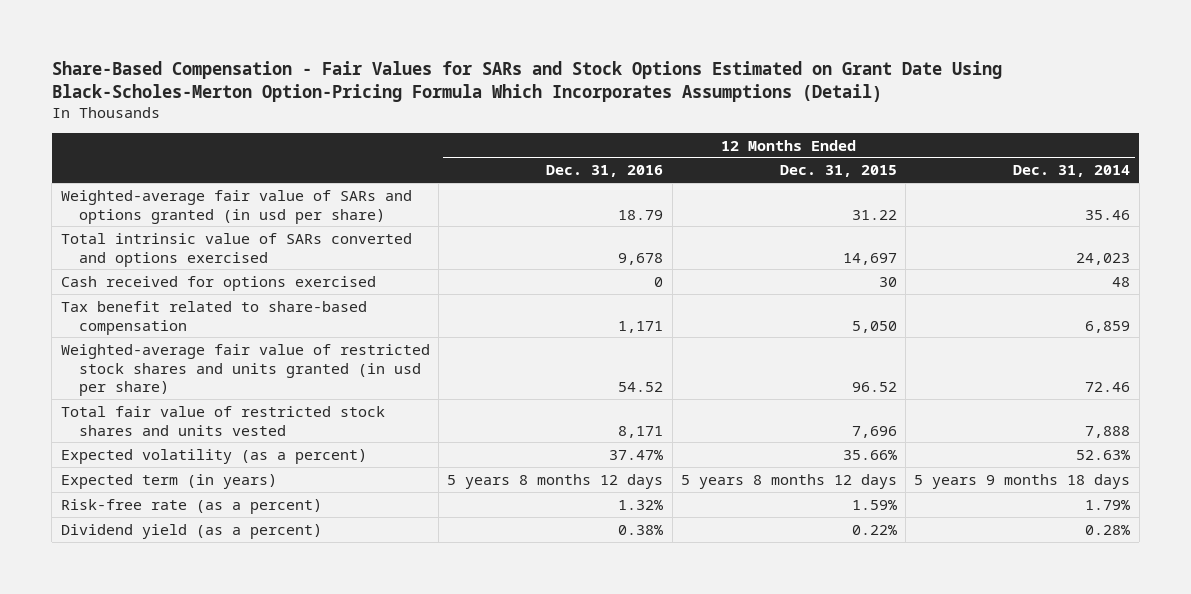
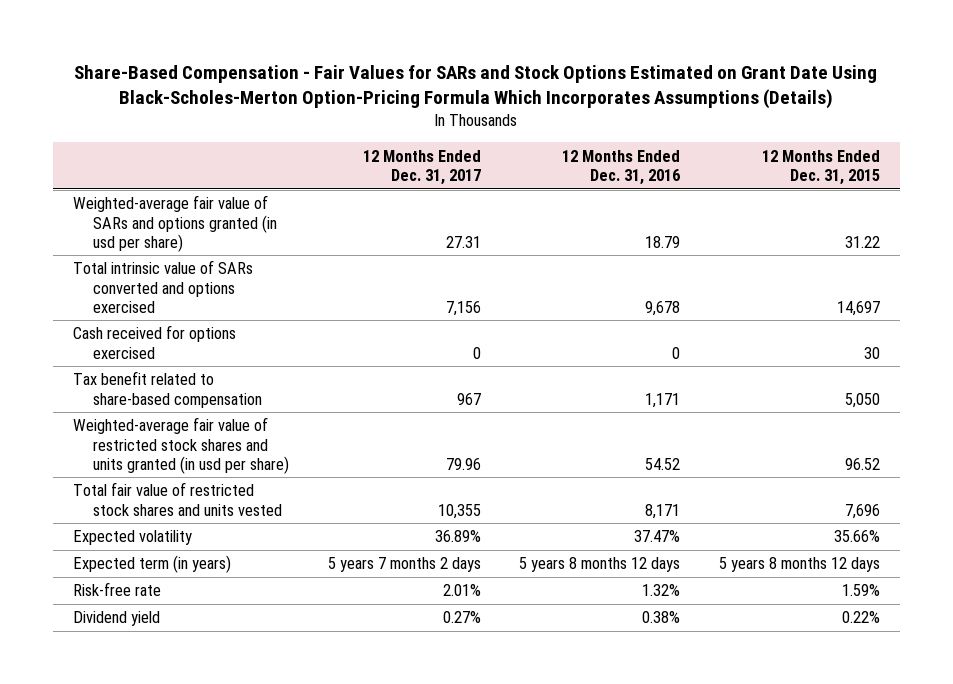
[51,60,1002,103] Share-Based Compensation - Fair Values for SARs and Stock Options Estimated on Grant Date Using Black-Scholes-Merton Option-Pricing Formula Which Incorporates Assumptions (Detail) -> [74,64,878,109] Share-Based Compensation - Fair Values for SARs and Stock Options Estimated on Grant Date Using Black-Scholes-Merton Option-Pricing Formula Which Incorporates Assumptions (Details)
[1013,165,1131,178] Dec. 31, 2014 -> none
none -> [362,149,481,185] 12 Months Ended Dec. 31, 2017
[60,448,367,464] Expected volatility (as a percent) -> [72,530,192,546] Expected volatility
[60,498,322,514] Risk-free rate (as a percent) -> [72,582,161,597] Risk-free rate
[60,523,322,539] Dividend yield (as a percent) -> [72,611,160,627] Dividend yield

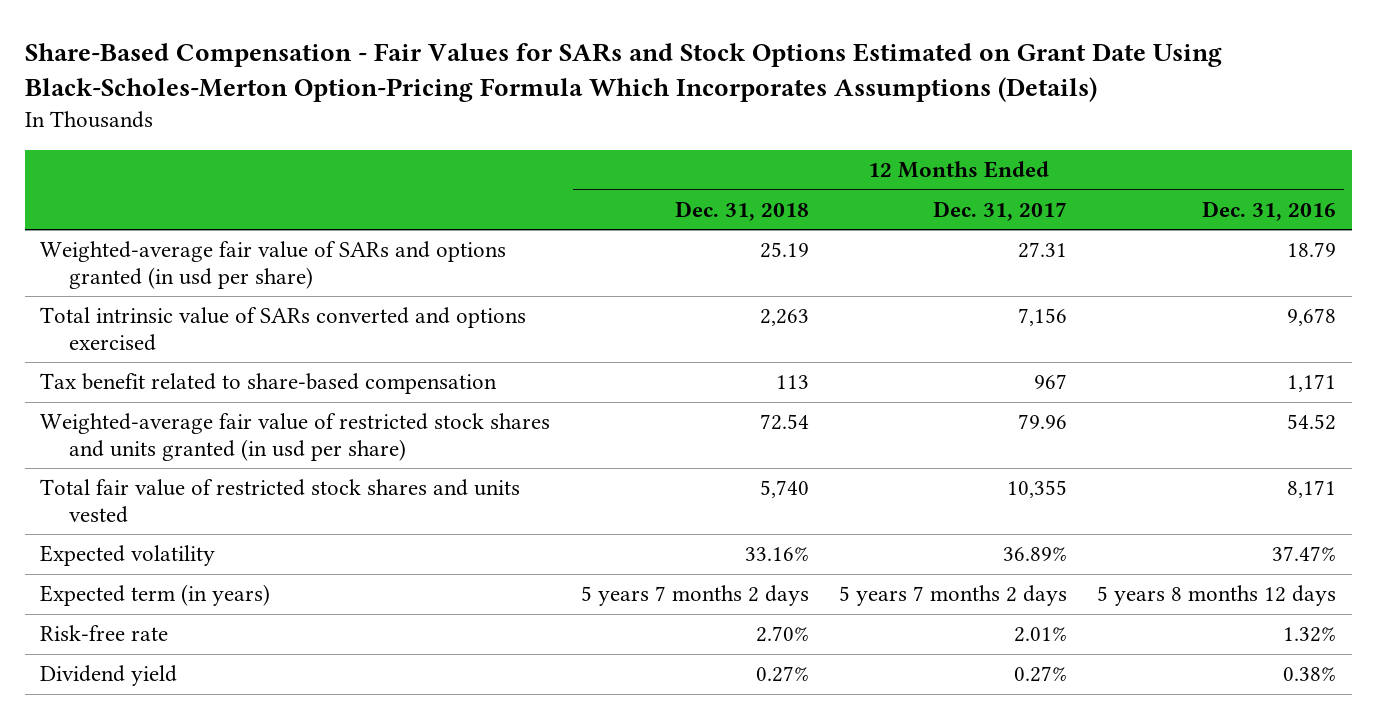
[762,149,881,185] 12 Months Ended Dec. 31, 2015 -> none
none -> [674,200,809,221] Dec. 31, 2018
[72,325,236,359] Cash received for options exercised -> none

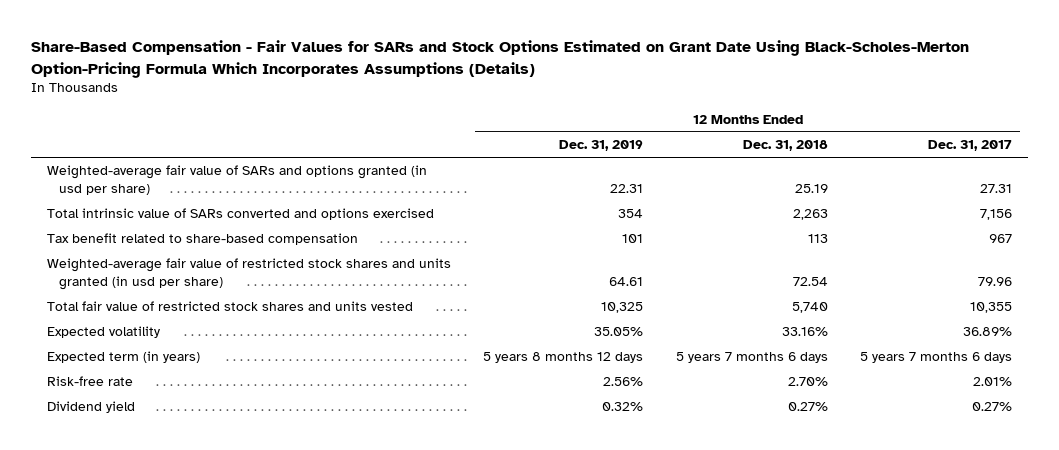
[1202,200,1337,221] Dec. 31, 2016 -> none
none -> [559,140,644,152] Dec. 31, 2019
[580,585,809,607] 5 years 7 months 2 days -> [675,352,828,364] 5 years 7 months 6 days
[839,585,1068,607] 5 years 7 months 2 days -> [860,352,1013,364] 5 years 7 months 6 days

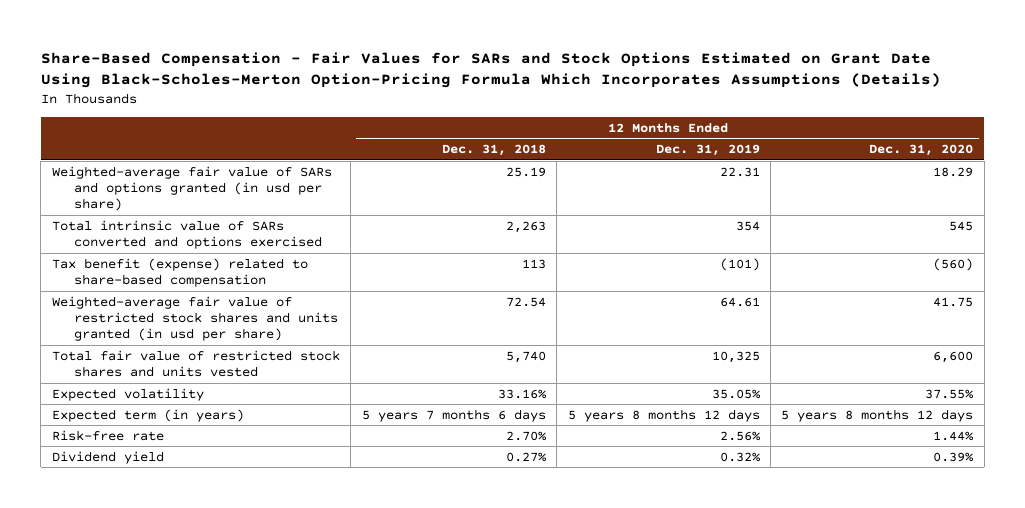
[928,140,1013,152] Dec. 31, 2017 -> none
none -> [869,144,974,157] Dec. 31, 2020
[46,233,358,246] Tax benefit related to share-based compensation -> [51,257,308,288] Tax benefit (expense) related to share-based compensation
[622,234,644,244] 101 -> [719,257,760,271] (101)

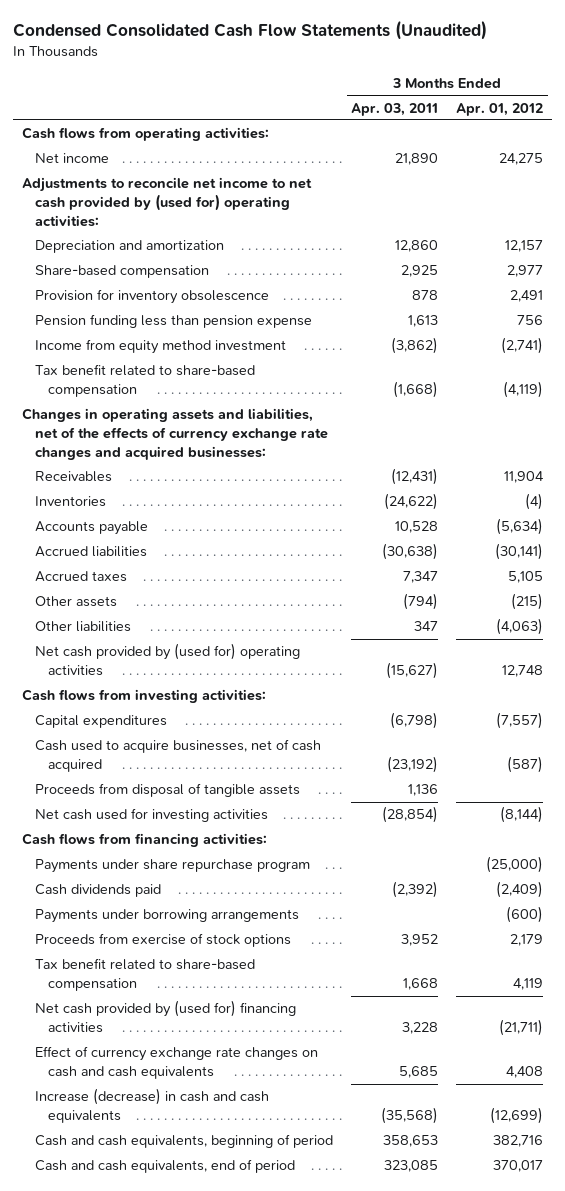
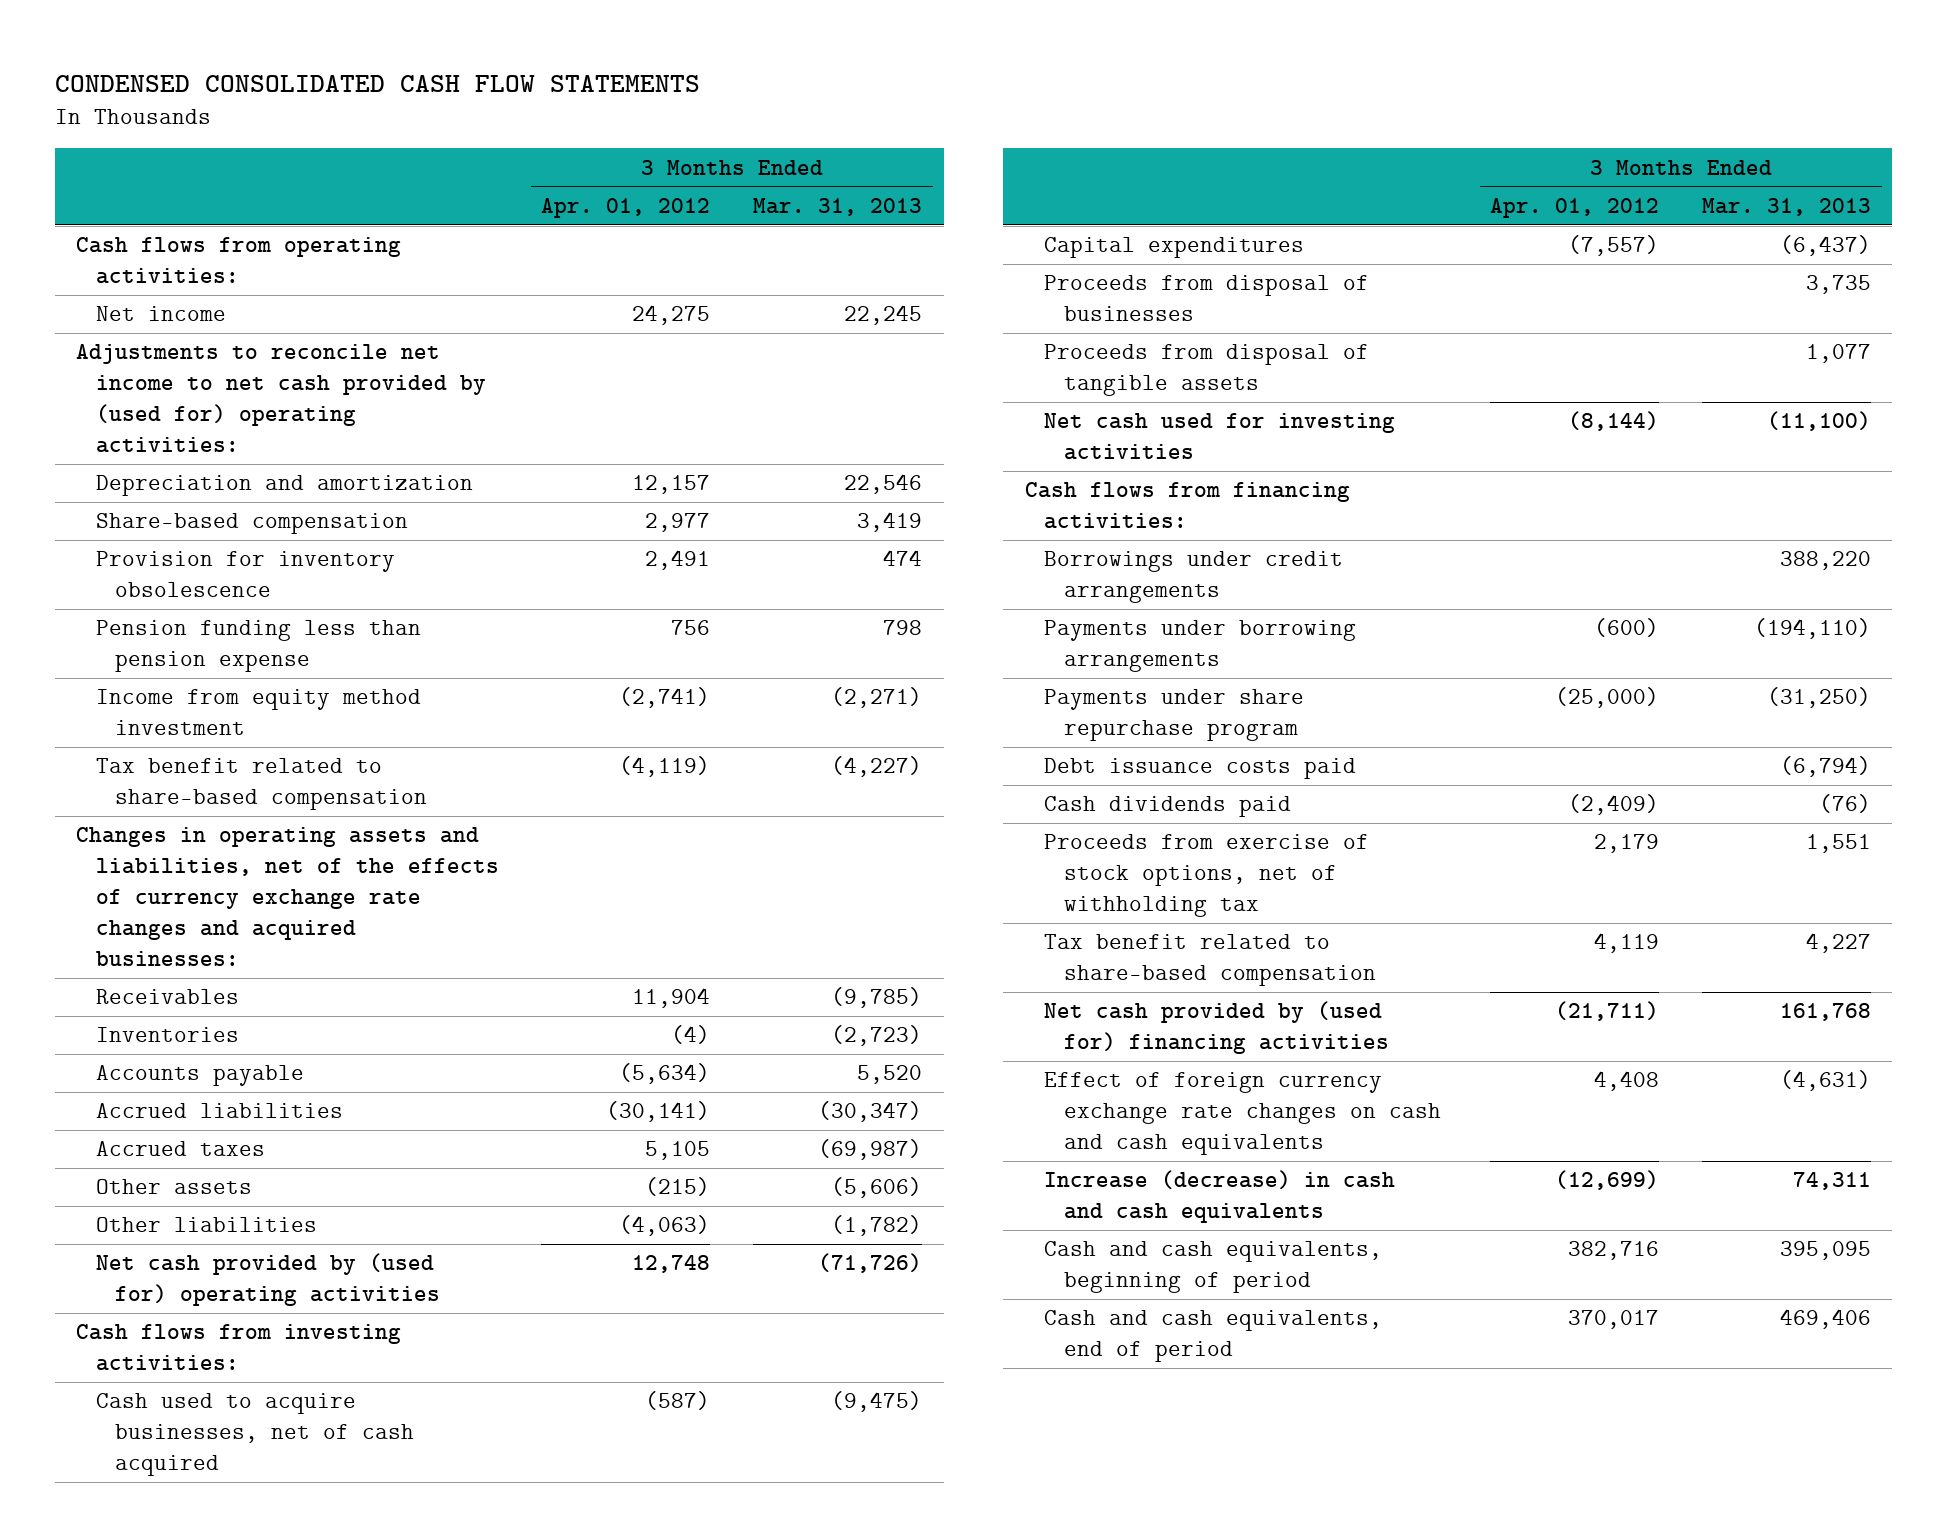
[12,19,487,40] Condensed Consolidated Cash Flow Statements (Unaudited) -> [54,74,700,92] CONDENSED CONSOLIDATED CASH FLOW STATEMENTS
[351,102,439,116] Apr. 03, 2011 -> none
none -> [753,197,923,216] Mar. 31, 2013
[35,715,168,729] Capital expenditures -> [1044,237,1305,259] Capital expenditures
none -> [1044,275,1370,322] Proceeds from disposal of businesses
none -> [1044,551,1344,604] Borrowings under credit arrangements
[35,909,300,924] Payments under borrowing arrangements -> [1044,620,1357,673] Payments under borrowing arrangements
none -> [1044,758,1357,780] Debt issuance costs paid
[35,933,292,948] Proceeds from exercise of stock options -> [1044,834,1370,918] Proceeds from exercise of stock options, net of withholding tax
[35,1046,319,1080] Effect of currency exchange rate changes on cash and cash equivalents -> [1044,1072,1442,1156] Effect of foreign currency exchange rate changes on cash and cash equivalents

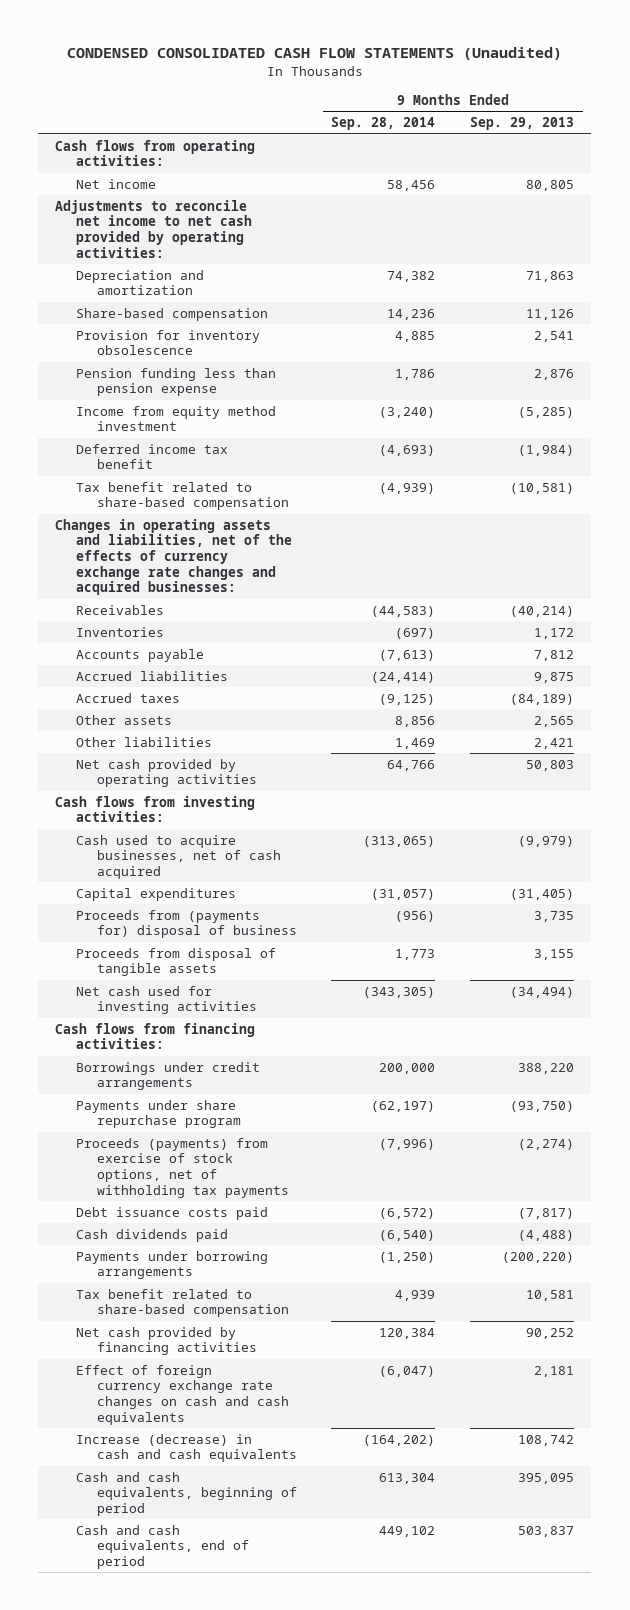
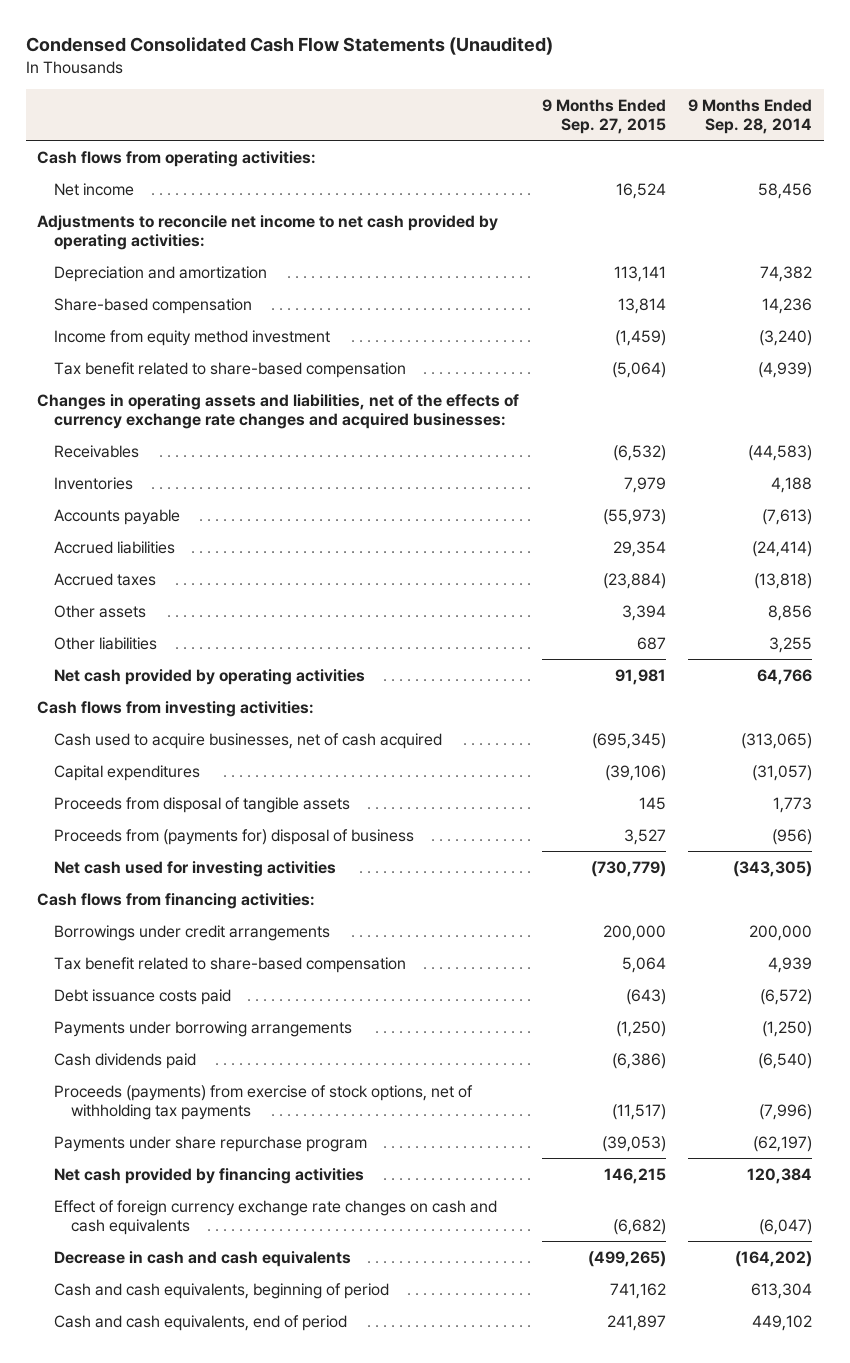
[66,47,562,61] CONDENSED CONSOLIDATED CASH FLOW STATEMENTS (Unaudited) -> [26,37,554,56] Condensed Consolidated Cash Flow Statements (Unaudited)
[470,117,575,131] Sep. 29, 2013 -> none
none -> [541,98,666,135] 9 Months Ended Sep. 27, 2015
[76,329,261,356] Provision for inventory obsolescence -> none
[76,367,277,397] Pension funding less than pension expense -> none
[76,443,229,470] Deferred income tax benefit -> none
[395,627,436,639] (697) -> [771,476,813,493] 4,188
[379,693,436,705] (9,125) -> [754,572,813,589] (13,818)
[395,737,436,749] 1,469 -> [769,636,813,653] 3,255
[76,909,297,939] Proceeds from (payments for) disposal of business -> [54,828,415,845] Proceeds from (payments for) disposal of business
[76,1288,289,1318] Tax benefit related to share-based compensation -> [54,956,407,973] Tax benefit related to share-based compensation
[76,1228,229,1242] Cash dividends paid -> [54,1052,197,1069] Cash dividends paid
[76,1137,289,1198] Proceeds (payments) from exercise of stock options, net of withholding tax payments -> [54,1084,474,1120] Proceeds (payments) from exercise of stock options, net of withholding tax payments
[76,1099,241,1129] Payments under share repurchase program -> [54,1135,368,1152] Payments under share repurchase program
[76,1433,297,1463] Increase (decrease) in cash and cash equivalents -> [54,1250,352,1267] Decrease in cash and cash equivalents

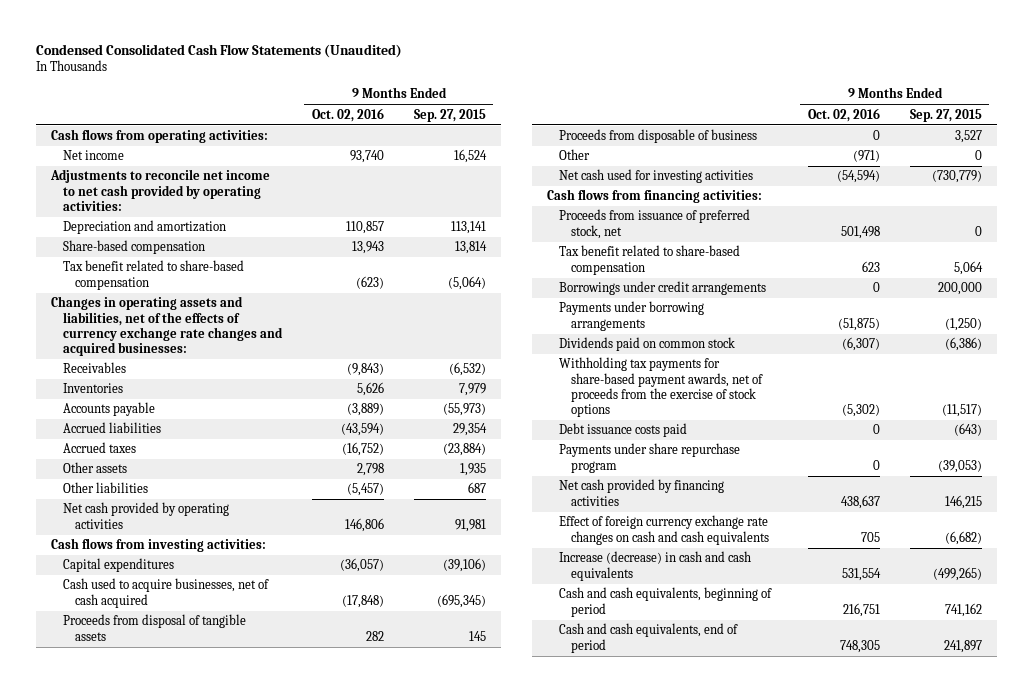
[688,98,813,135] 9 Months Ended Sep. 28, 2014 -> none
none -> [311,107,384,122] Oct. 02, 2016
[54,329,331,346] Income from equity method investment -> none
[621,604,666,621] 3,394 -> [459,463,486,477] 1,935
[54,732,443,749] Cash used to acquire businesses, net of cash acquired -> [62,578,269,608] Cash used to acquire businesses, net of cash acquired
[54,828,415,845] Proceeds from (payments for) disposal of business -> [558,129,757,144] Proceeds from disposable of business
none -> [558,149,590,161] Other
none -> [558,209,750,239] Proceeds from issuance of preferred stock, net
[54,924,331,941] Borrowings under credit arrangements -> [558,281,766,296] Borrowings under credit arrangements
[54,1052,197,1069] Cash dividends paid -> [558,337,735,352] Dividends paid on common stock
[54,1084,474,1120] Proceeds (payments) from exercise of stock options, net of withholding tax payments -> [558,357,764,418] Withholding tax payments for share-based payment awards, net of proceeds from the exercise of stock options
[54,988,232,1005] Debt issuance costs paid -> [558,423,687,438] Debt issuance costs paid
[54,1250,352,1267] Decrease in cash and cash equivalents -> [558,551,751,581] Increase (decrease) in cash and cash equivalents

